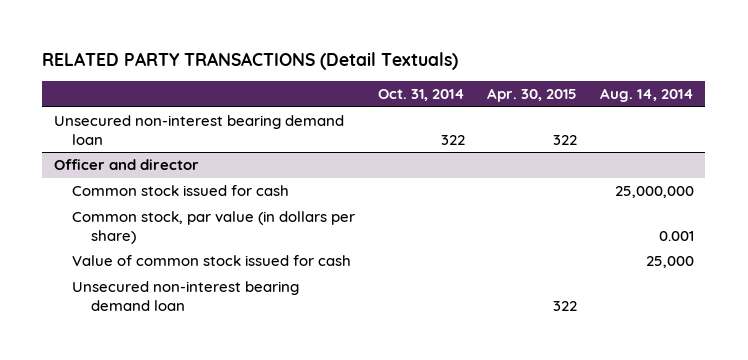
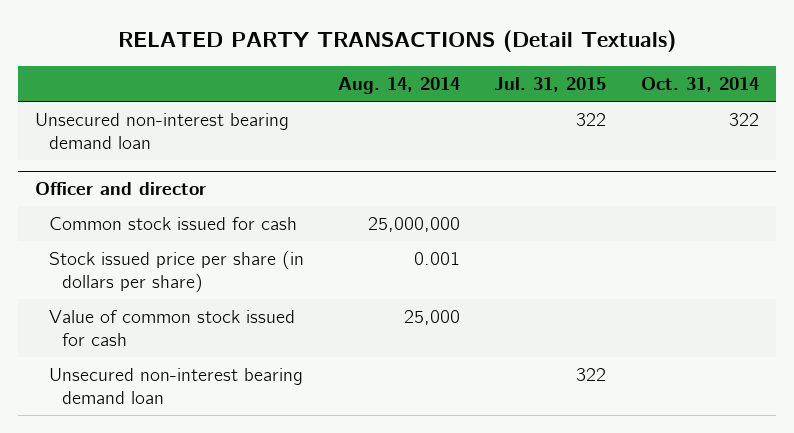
[487,88,578,103] Apr. 30, 2015 -> none
none -> [494,77,607,93] Jul. 31, 2015
[72,211,356,244] Common stock, par value (in dollars per share) -> [48,250,304,293] Stock issued price per share (in dollars per share)

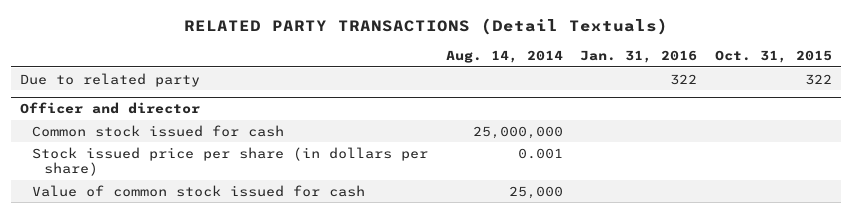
[494,77,607,93] Jul. 31, 2015 -> none
[640,77,759,93] Oct. 31, 2014 -> none
none -> [580,50,698,64] Jan. 31, 2016
none -> [714,50,832,64] Oct. 31, 2015
[35,113,290,149] Unsecured non-interest bearing demand loan -> [19,72,200,87] Due to related party
[48,368,303,404] Unsecured non-interest bearing demand loan -> none

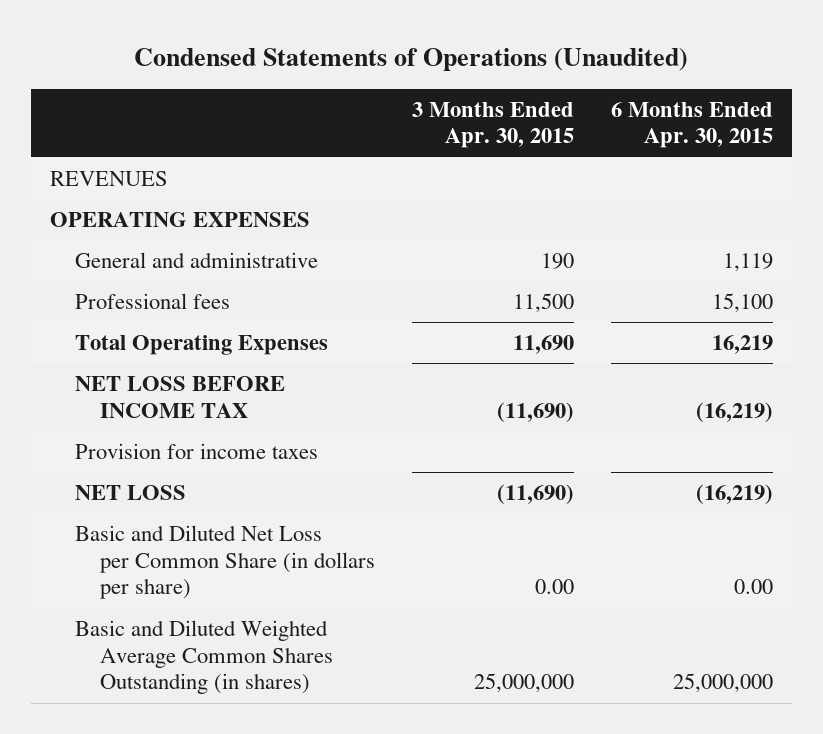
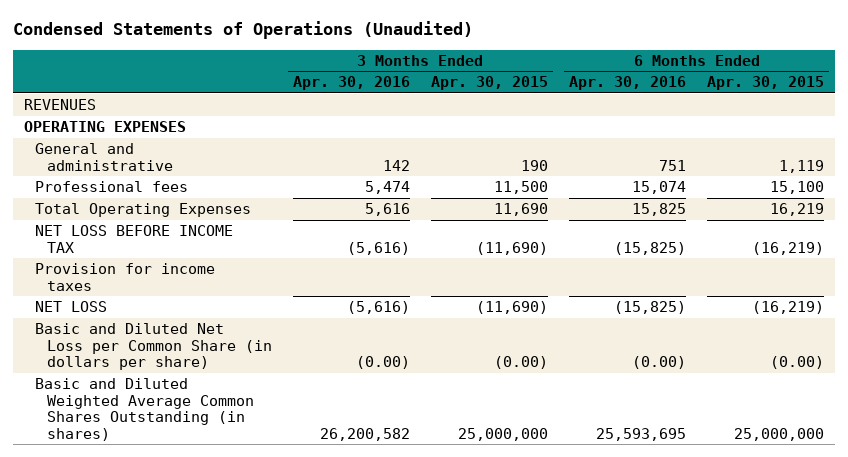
none -> [292,76,410,91] Apr. 30, 2016
none -> [569,76,687,91] Apr. 30, 2016
[535,579,575,595] 0.00 -> [493,356,548,370] (0.00)
[734,579,774,595] 0.00 -> [770,356,825,370] (0.00)

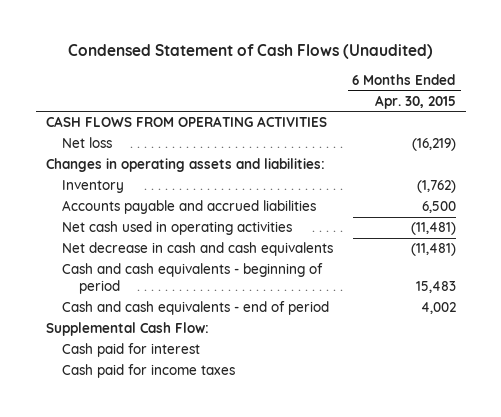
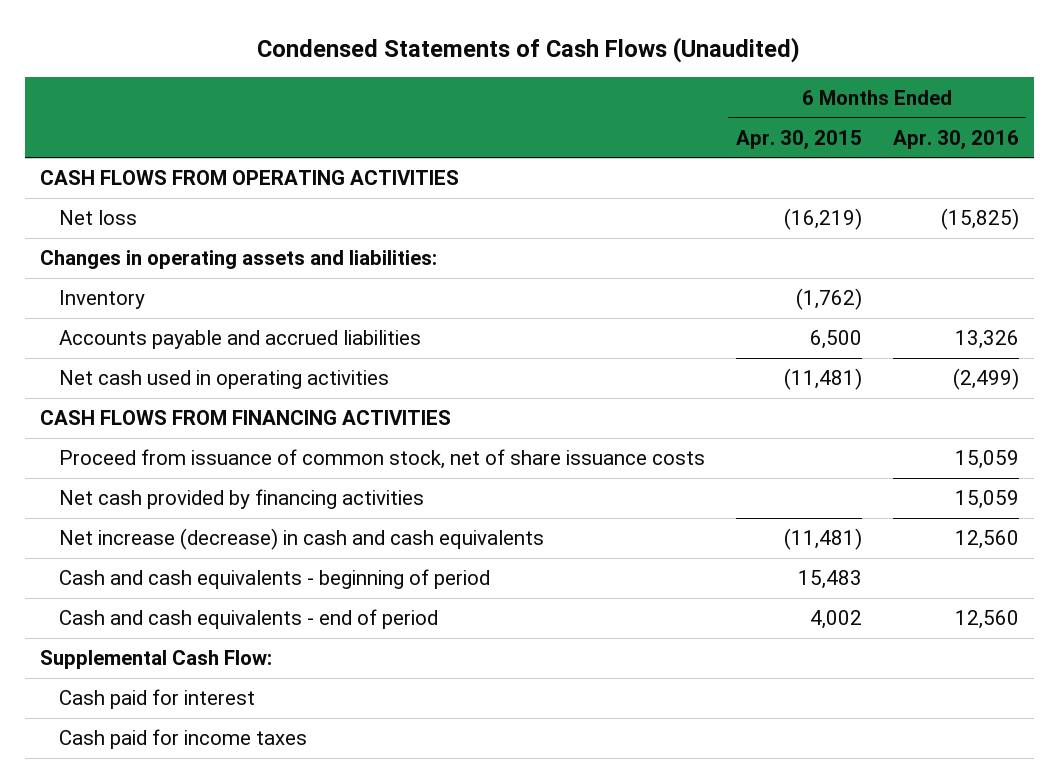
[67,44,433,60] Condensed Statement of Cash Flows (Unaudited) -> [257,36,801,63] Condensed Statements of Cash Flows (Unaudited)
none -> [892,129,1019,150] Apr. 30, 2016
none -> [39,410,451,426] CASH FLOWS FROM FINANCING ACTIVITIES
none -> [59,449,706,470] Proceed from issuance of common stock, net of share issuance costs
none -> [59,489,425,510] Net cash provided by financing activities
[62,242,334,257] Net decrease in cash and cash equivalents -> [59,528,545,551] Net increase (decrease) in cash and cash equivalents

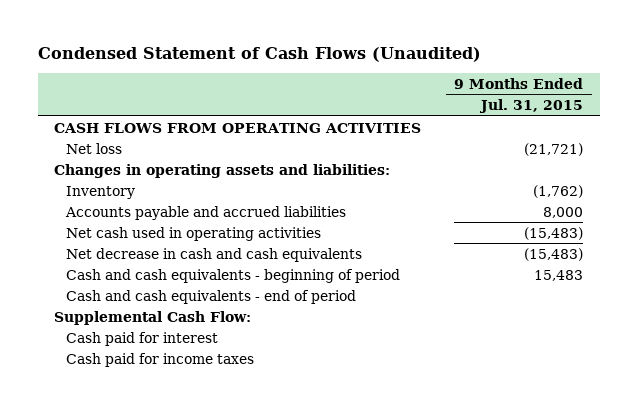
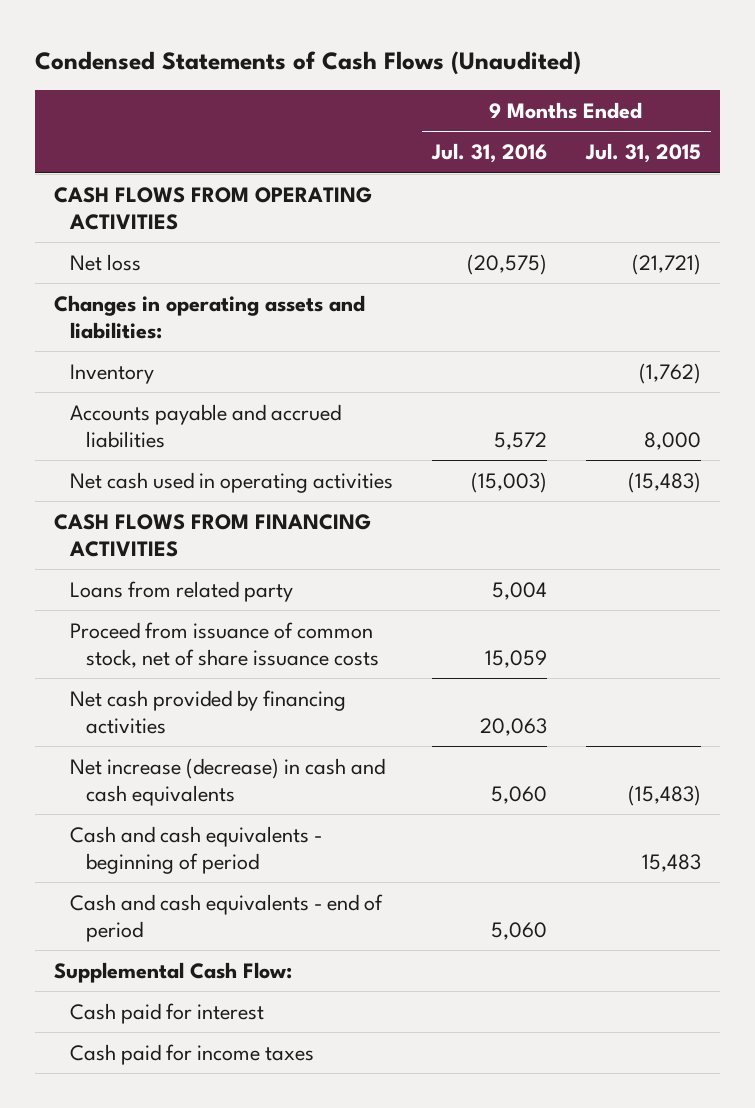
[37,47,481,63] Condensed Statement of Cash Flows (Unaudited) -> [34,50,581,75] Condensed Statements of Cash Flows (Unaudited)
none -> [430,143,547,164] Jul. 31, 2016
none -> [54,513,372,557] CASH FLOWS FROM FINANCING ACTIVITIES
none -> [70,580,294,602] Loans from related party
none -> [70,621,379,668] Proceed from issuance of common stock, net of share issuance costs
none -> [70,689,347,734] Net cash provided by financing activities
[66,247,363,262] Net decrease in cash and cash equivalents -> [70,757,386,806] Net increase (decrease) in cash and cash equivalents

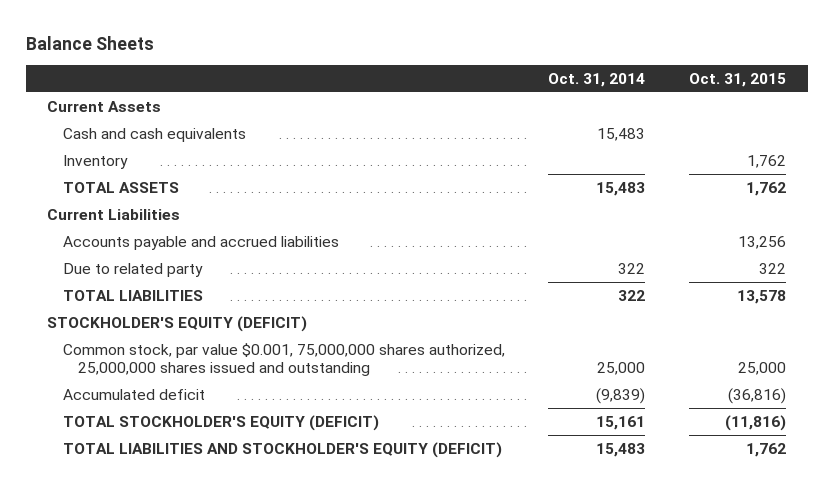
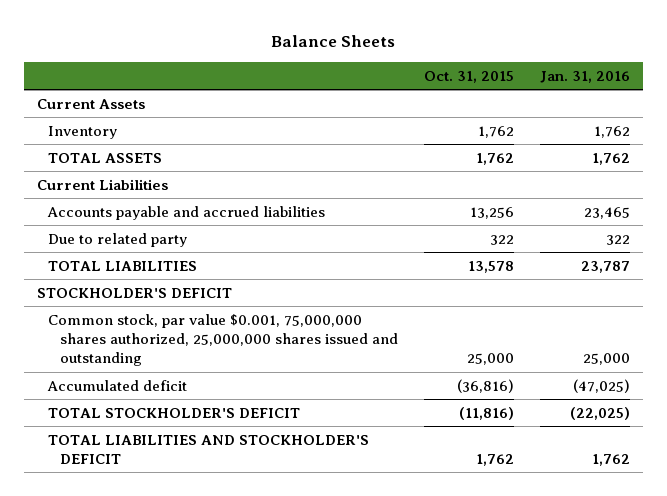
[548,72,646,87] Oct. 31, 2014 -> none
none -> [539,70,630,83] Jan. 31, 2016
[62,127,246,142] Cash and cash equivalents -> none
[47,315,308,332] STOCKHOLDER'S EQUITY (DEFICIT) -> [37,287,233,298] STOCKHOLDER'S DEFICIT
[62,414,379,431] TOTAL STOCKHOLDER'S EQUITY (DEFICIT) -> [48,407,301,418] TOTAL STOCKHOLDER'S DEFICIT
[62,441,502,458] TOTAL LIABILITIES AND STOCKHOLDER'S EQUITY (DEFICIT) -> [48,434,370,464] TOTAL LIABILITIES AND STOCKHOLDER'S DEFICIT

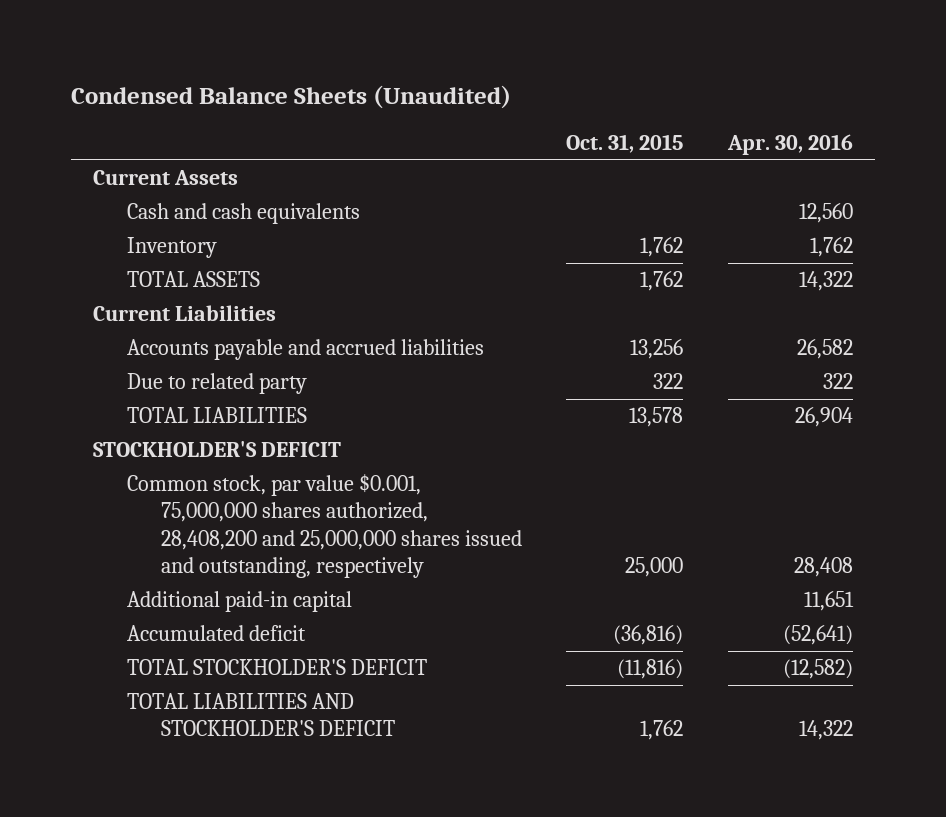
[271,35,396,48] Balance Sheets -> [71,85,512,110] Condensed Balance Sheets (Unaudited)
[539,70,630,83] Jan. 31, 2016 -> none
none -> [726,133,853,155] Apr. 30, 2016
none -> [127,203,361,225] Cash and cash equivalents
[48,313,398,367] Common stock, par value $0.001, 75,000,000 shares authorized, 25,000,000 shares issued and outstanding -> [127,474,522,578] Common stock, par value $0.001, 75,000,000 shares authorized, 28,408,200 and 25,000,000 shares issued and outstanding, respectively
none -> [127,591,353,613] Additional paid-in capital

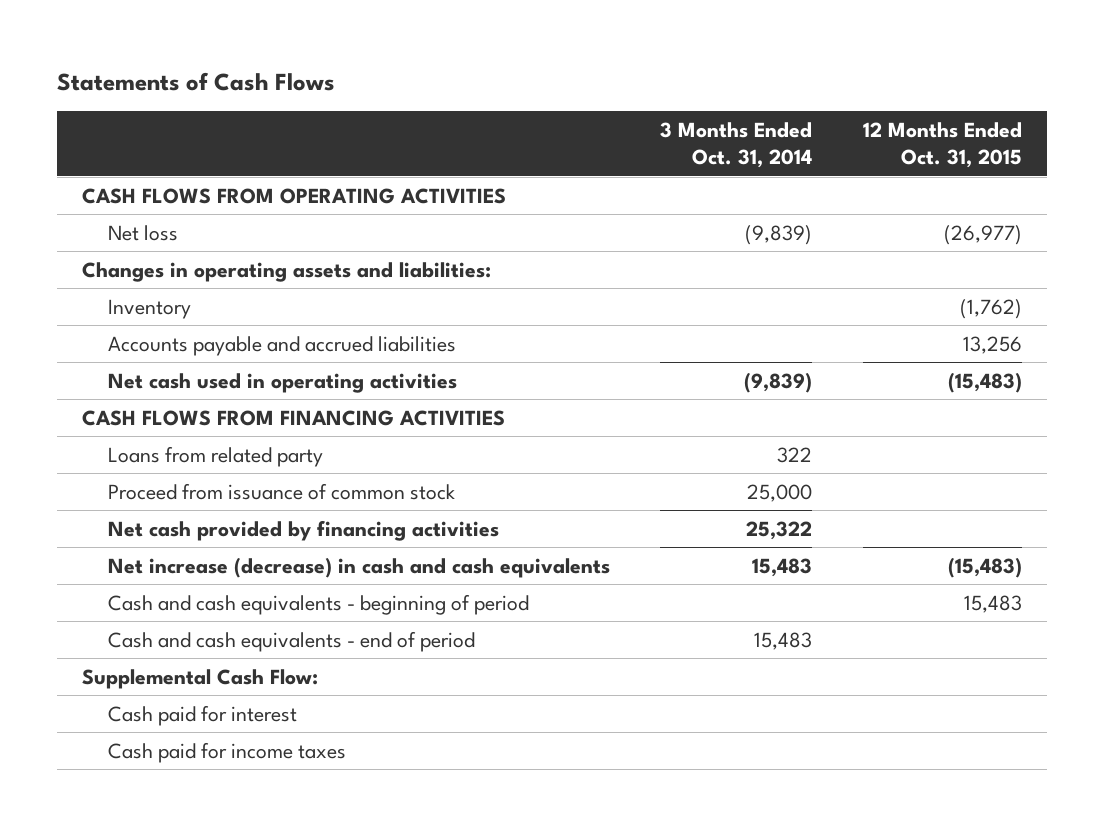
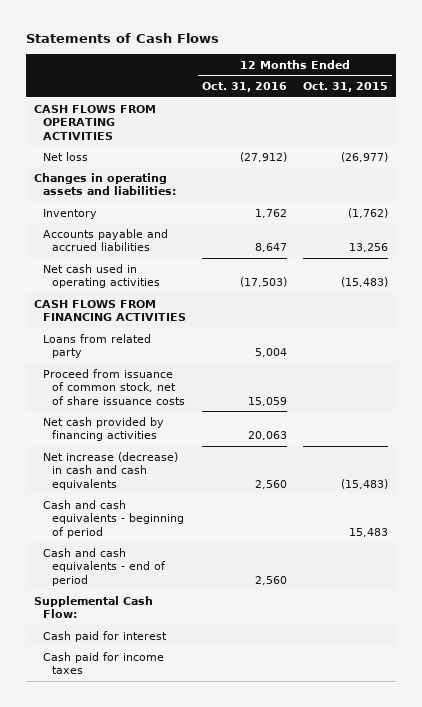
[660,122,813,169] 3 Months Ended Oct. 31, 2014 -> none
none -> [202,82,288,93] Oct. 31, 2016
[107,482,455,500] Proceed from issuance of common stock -> [43,368,186,405] Proceed from issuance of common stock, net of share issuance costs

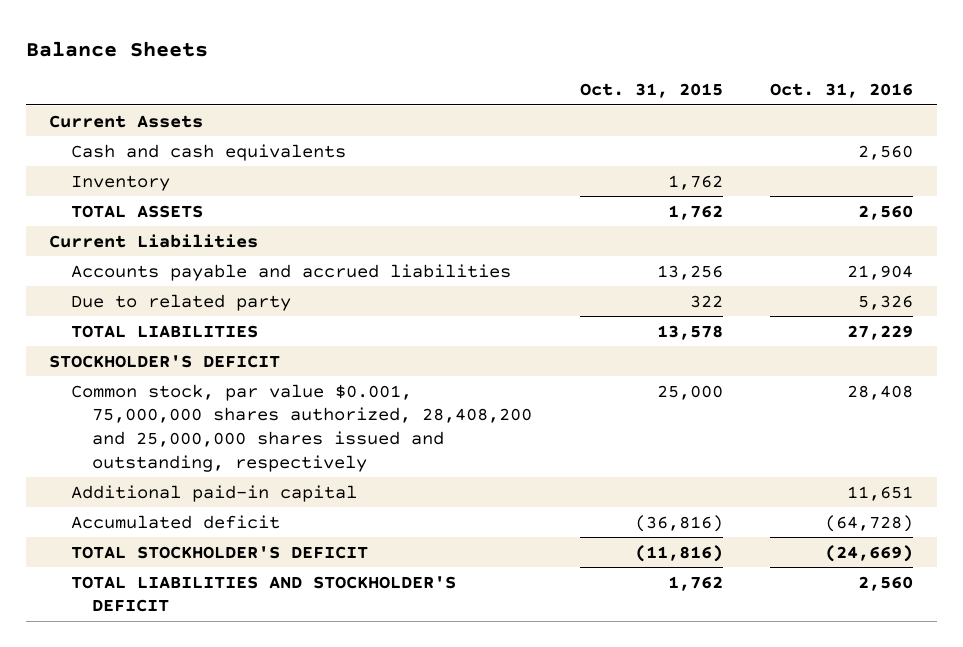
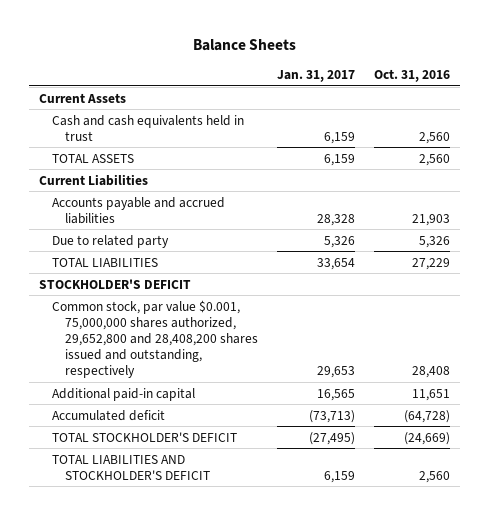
[579,83,723,99] Oct. 31, 2015 -> none
none -> [277,70,356,83] Jan. 31, 2017
[70,174,170,191] Inventory -> none
[70,143,346,161] Cash and cash equivalents -> [52,114,245,141] Cash and cash equivalents held in trust
[847,264,914,280] 21,904 -> [412,213,451,226] 21,903
[70,383,533,472] Common stock, par value $0.001, 75,000,000 shares authorized, 28,408,200 and 25,000,000 shares issued and outstanding, respectively -> [52,299,259,379] Common stock, par value $0.001, 75,000,000 shares authorized, 29,652,800 and 28,408,200 shares issued and outstanding, respectively

